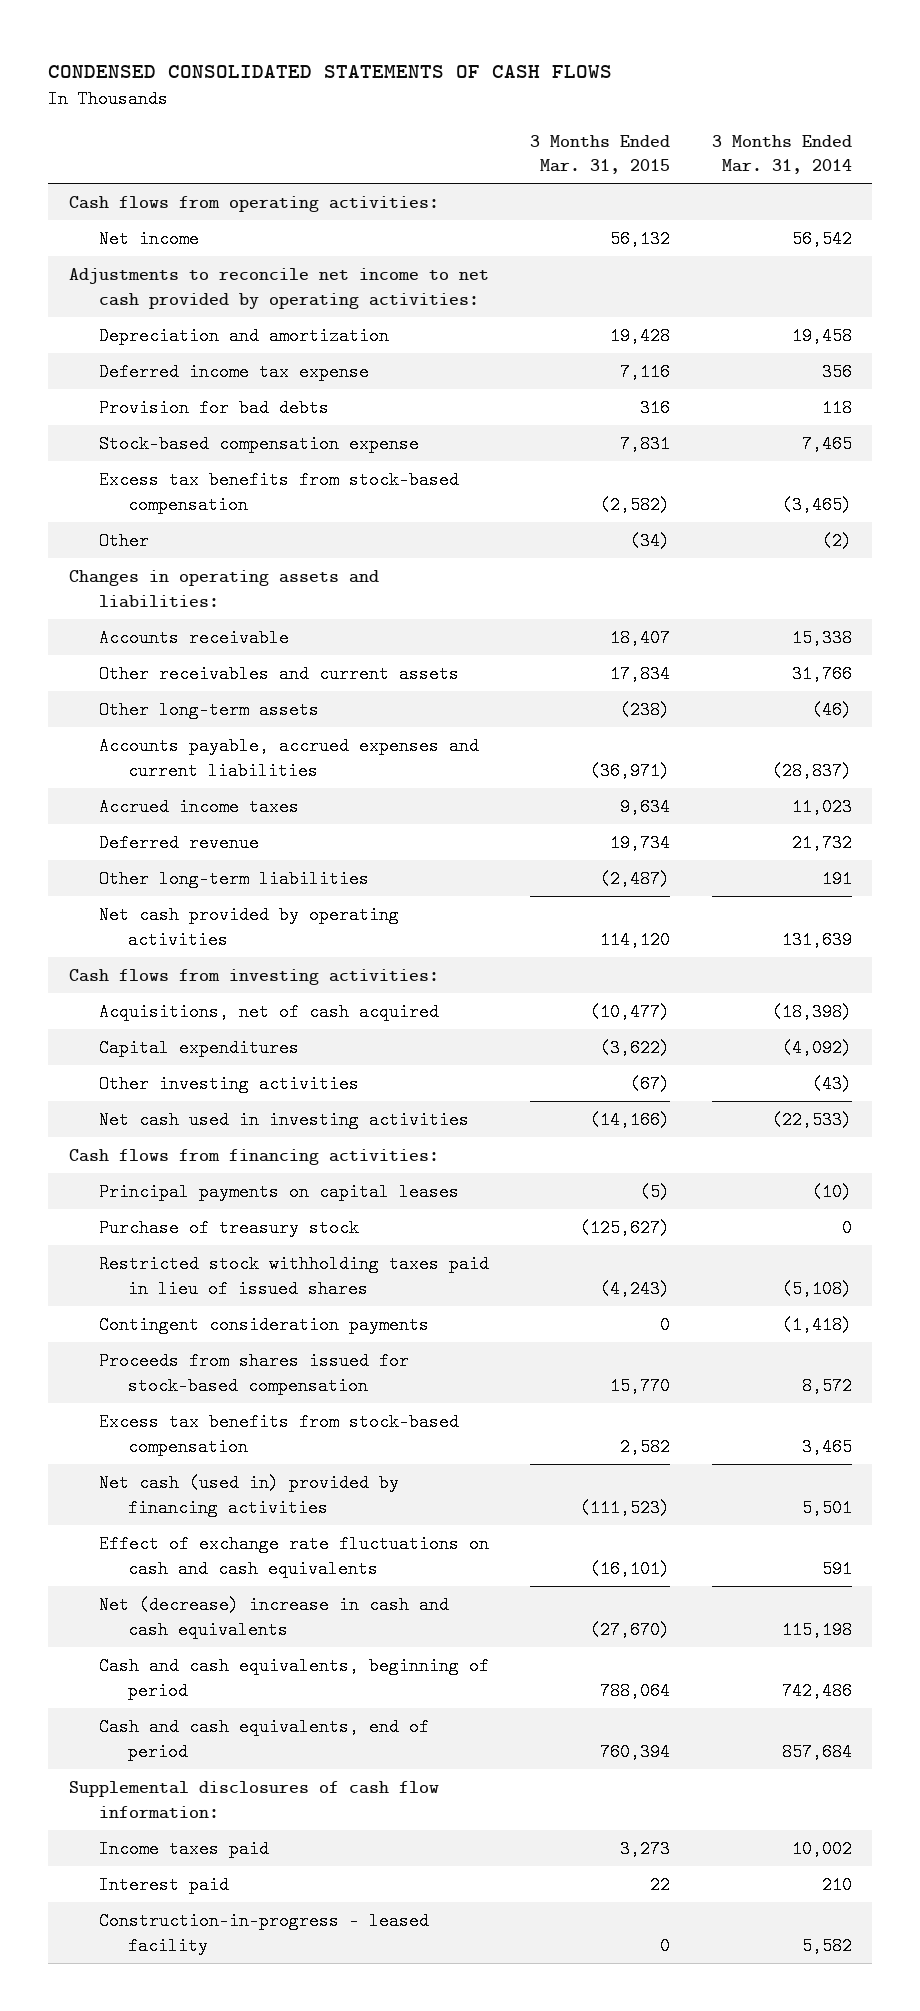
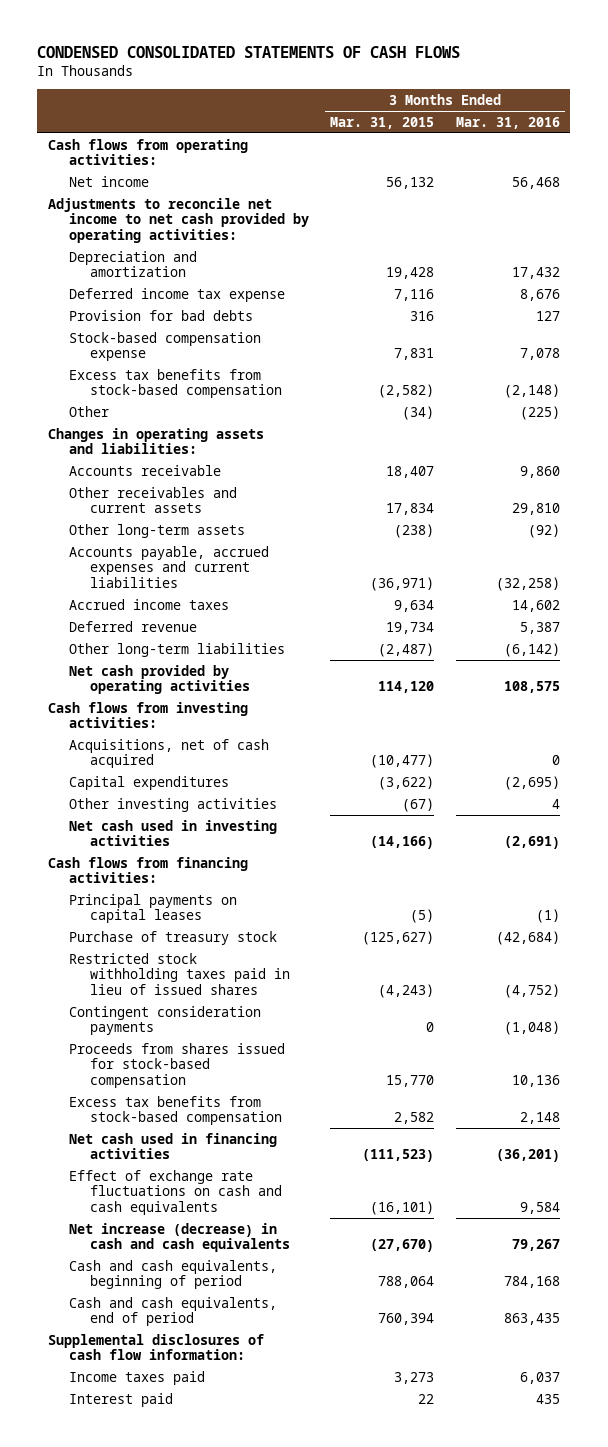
[711,134,852,175] 3 Months Ended Mar. 31, 2014 -> none
none -> [455,116,560,129] Mar. 31, 2016
[98,1473,399,1517] Net cash (used in) provided by financing activities -> [68,1132,277,1160] Net cash used in financing activities
[98,1595,449,1639] Net (decrease) increase in cash and cash equivalents -> [68,1222,290,1253] Net increase (decrease) in cash and cash equivalents
[98,1911,429,1955] Construction-in-progress - leased facility -> none

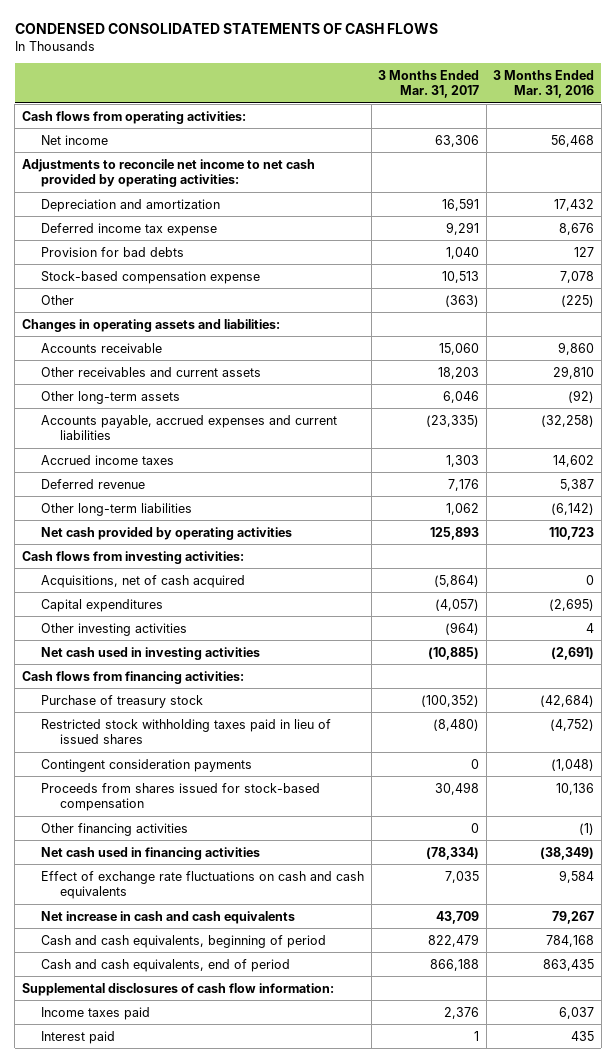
[330,116,435,129] Mar. 31, 2015 -> none
none -> [378,69,480,99] 3 Months Ended Mar. 31, 2017
[68,368,282,399] Excess tax benefits from stock-based compensation -> none
[503,681,560,694] 108,575 -> [549,526,595,540] 110,723
[68,893,237,924] Principal payments on capital leases -> none
[68,1095,282,1126] Excess tax benefits from stock-based compensation -> none
none -> [41,822,189,836] Other financing activities
[495,1149,560,1163] (36,201) -> [540,846,595,860] (38,349)
[68,1222,290,1253] Net increase (decrease) in cash and cash equivalents -> [41,910,296,924] Net increase in cash and cash equivalents

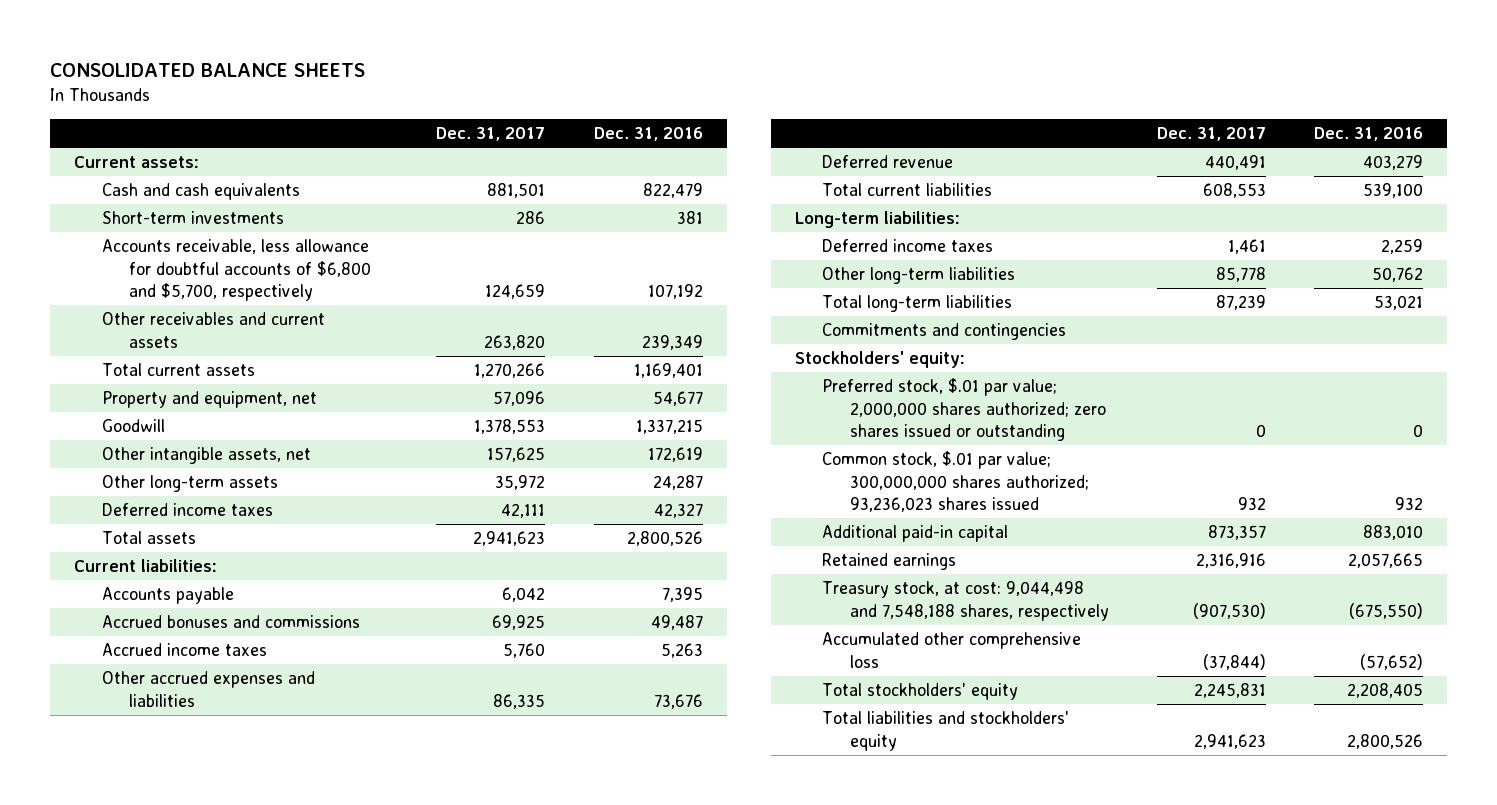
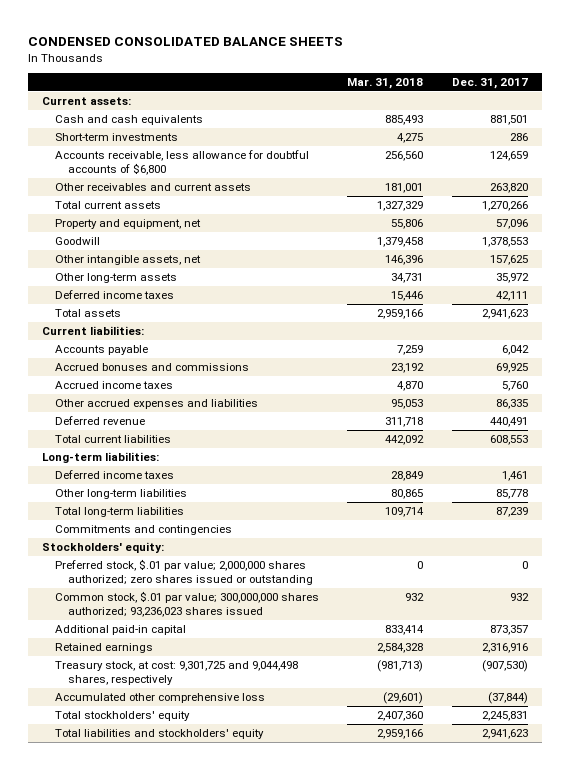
[50,63,366,78] CONSOLIDATED BALANCE SHEETS -> [27,36,343,46] CONDENSED CONSOLIDATED BALANCE SHEETS
[593,126,703,141] Dec. 31, 2016 -> none
none -> [347,78,424,90] Mar. 31, 2018
[101,239,372,301] Accounts receivable, less allowance for doubtful accounts of $6,800 and $5,700, respectively -> [54,150,309,176] Accounts receivable, less allowance for doubtful accounts of $6,800
[822,581,1109,621] Treasury stock, at cost: 9,044,498 and 7,548,188 shares, respectively -> [54,661,298,686] Treasury stock, at cost: 9,301,725 and 9,044,498 shares, respectively

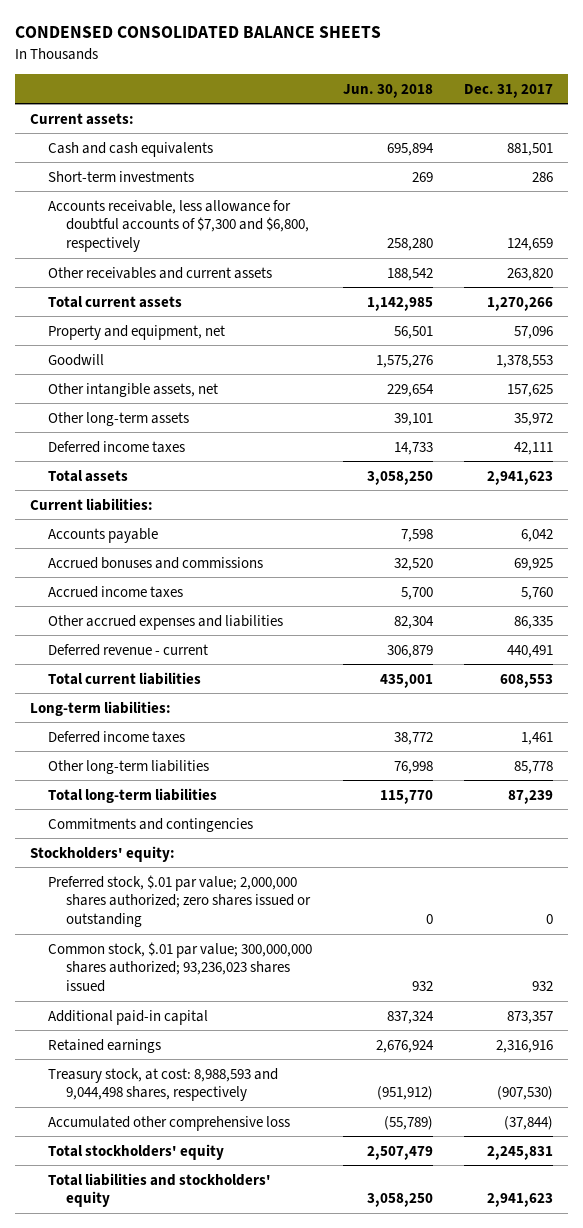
[347,78,424,90] Mar. 31, 2018 -> none
none -> [343,83,434,98] Jun. 30, 2018
[54,150,309,176] Accounts receivable, less allowance for doubtful accounts of $6,800 -> [48,199,309,253] Accounts receivable, less allowance for doubtful accounts of $7,300 and $6,800, respectively
[54,416,145,426] Deferred revenue -> [48,643,209,656] Deferred revenue - current
[54,661,298,686] Treasury stock, at cost: 9,301,725 and 9,044,498 shares, respectively -> [48,1067,279,1102] Treasury stock, at cost: 8,988,593 and 9,044,498 shares, respectively

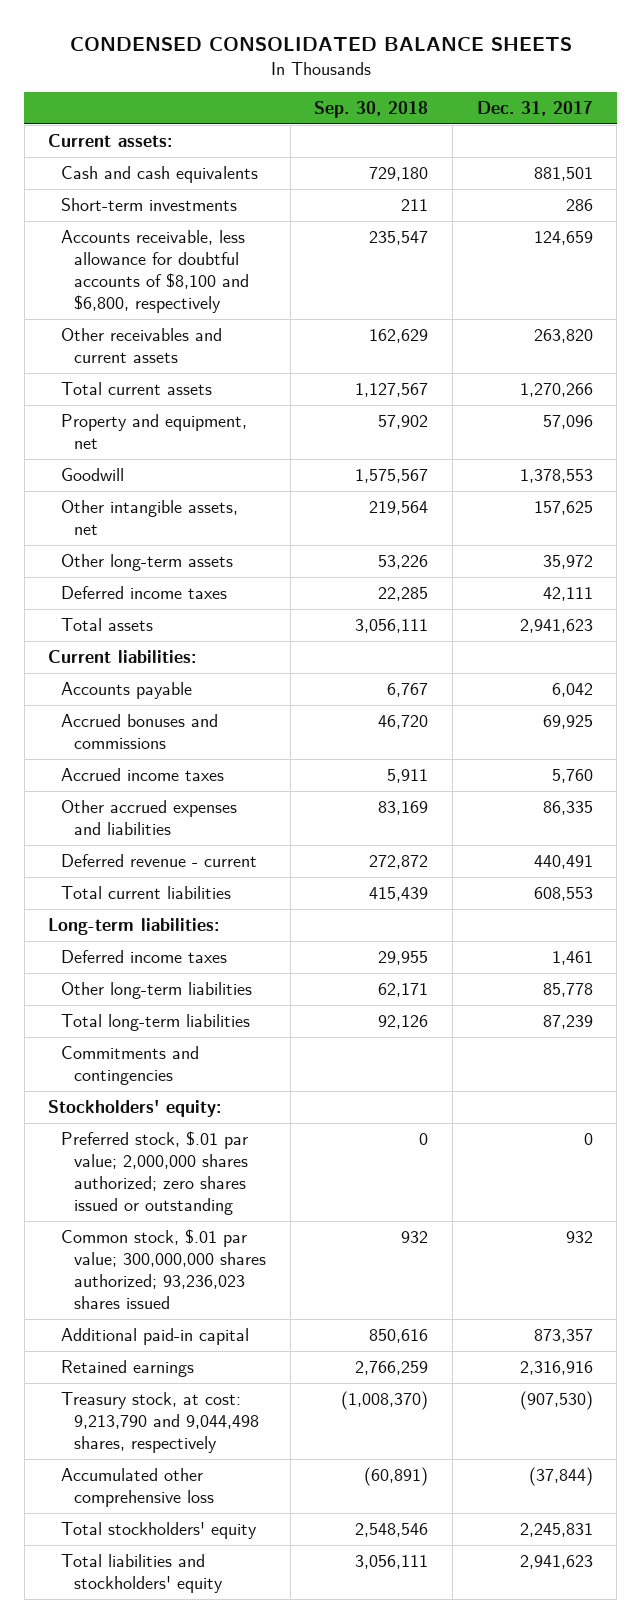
[343,83,434,98] Jun. 30, 2018 -> none
none -> [314,100,429,118] Sep. 30, 2018
[48,199,309,253] Accounts receivable, less allowance for doubtful accounts of $7,300 and $6,800, respectively -> [61,229,249,314] Accounts receivable, less allowance for doubtful accounts of $8,100 and $6,800, respectively
[48,1067,279,1102] Treasury stock, at cost: 8,988,593 and 9,044,498 shares, respectively -> [61,1391,259,1453] Treasury stock, at cost: 9,213,790 and 9,044,498 shares, respectively

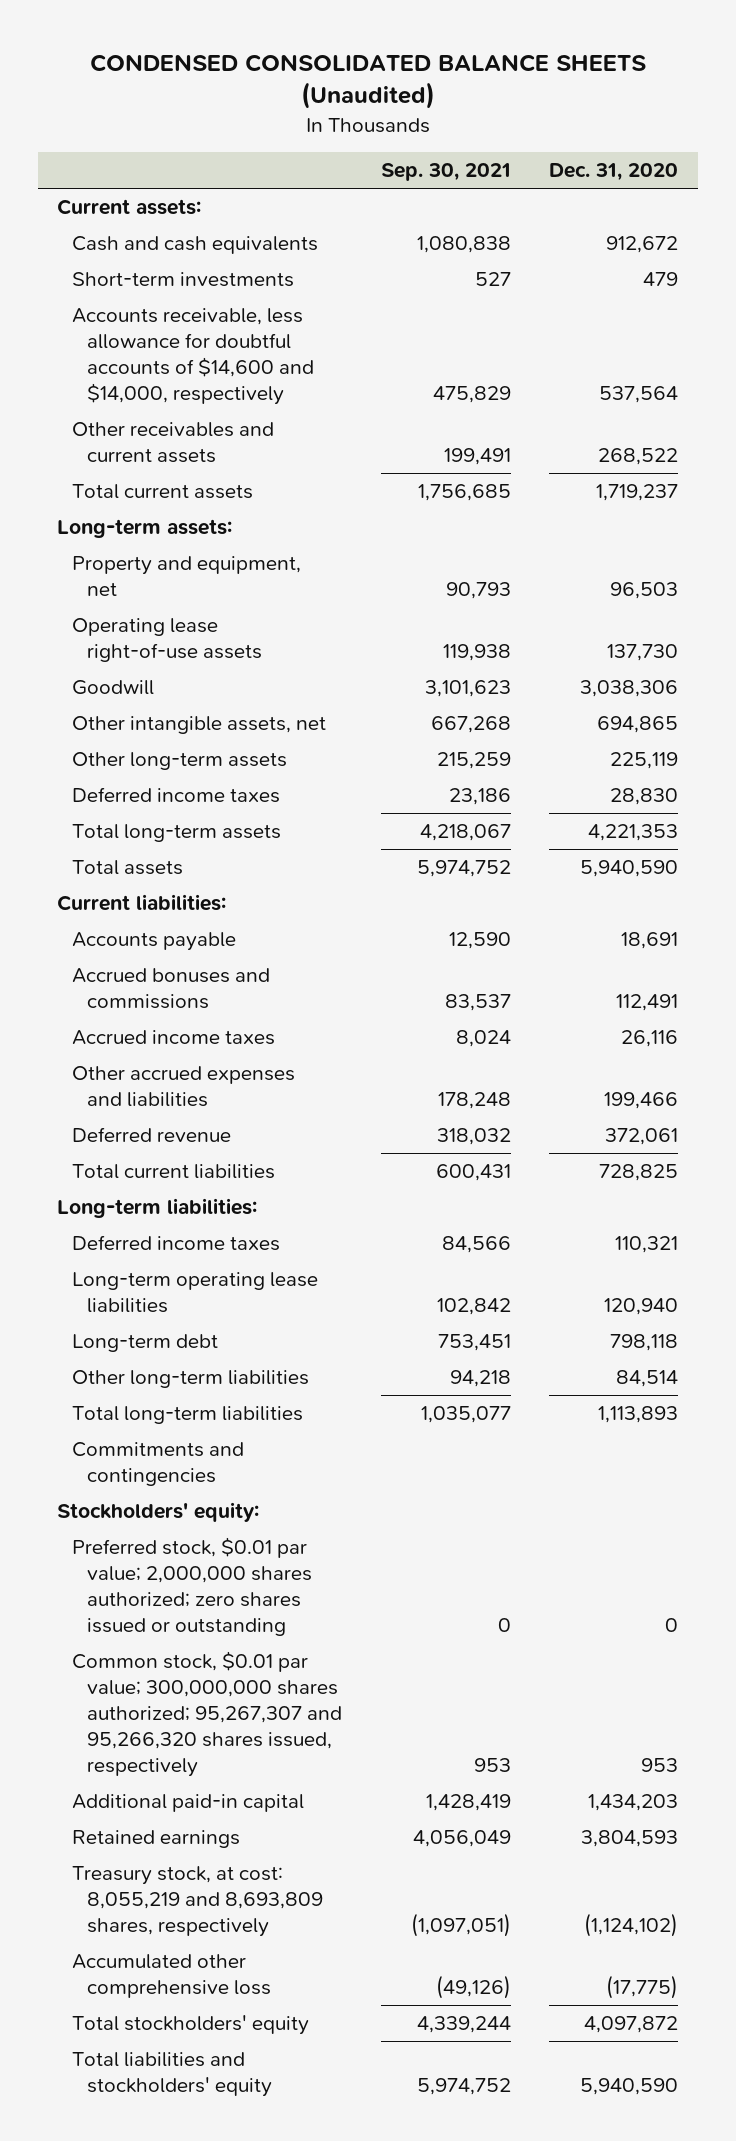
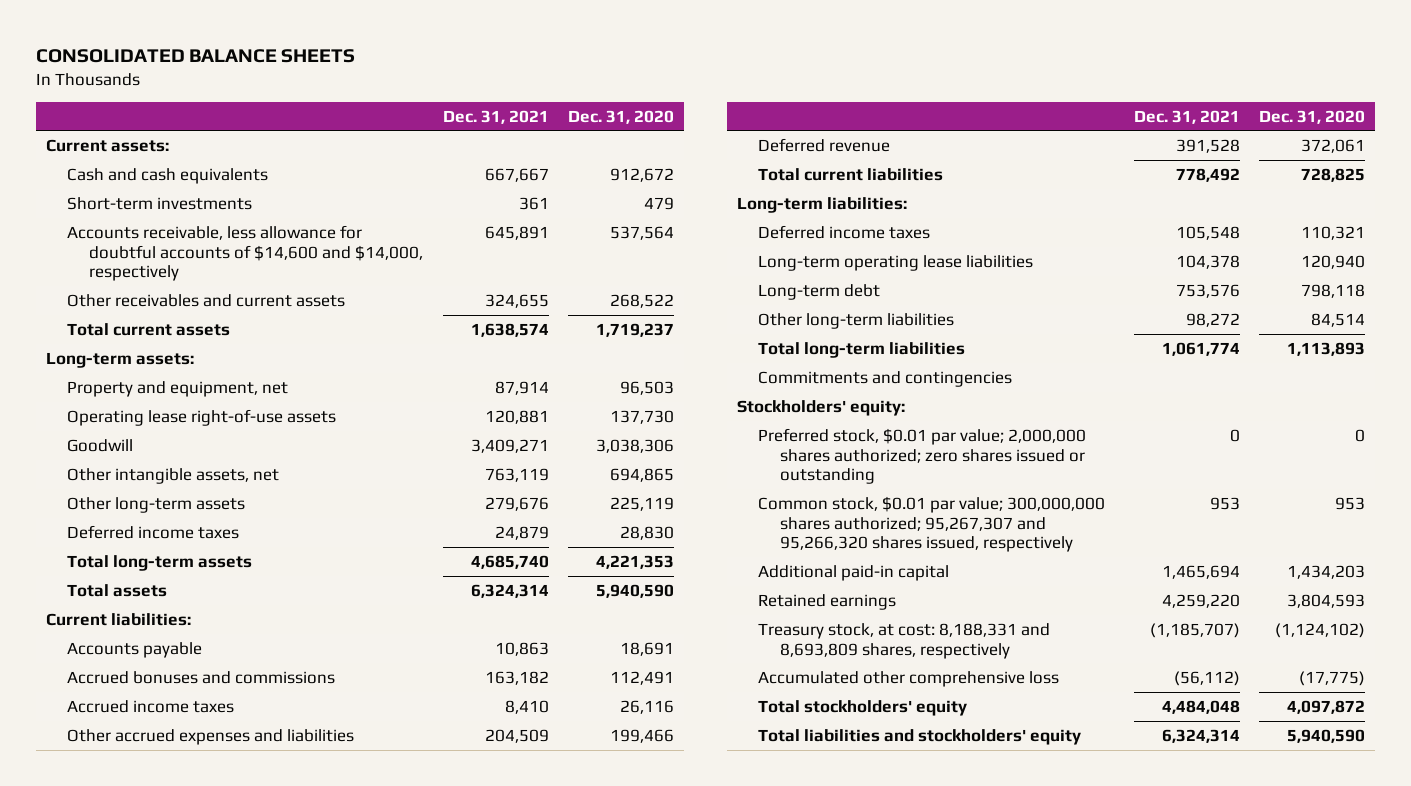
[89,53,646,110] CONDENSED CONSOLIDATED BALANCE SHEETS (Unaudited) -> [35,48,355,63] CONSOLIDATED BALANCE SHEETS
[380,163,511,182] Sep. 30, 2021 -> none
none -> [442,109,549,124] Dec. 31, 2021
[72,1865,324,1938] Treasury stock, at cost: 8,055,219 and 8,693,809 shares, respectively -> [758,622,1051,659] Treasury stock, at cost: 8,188,331 and 8,693,809 shares, respectively

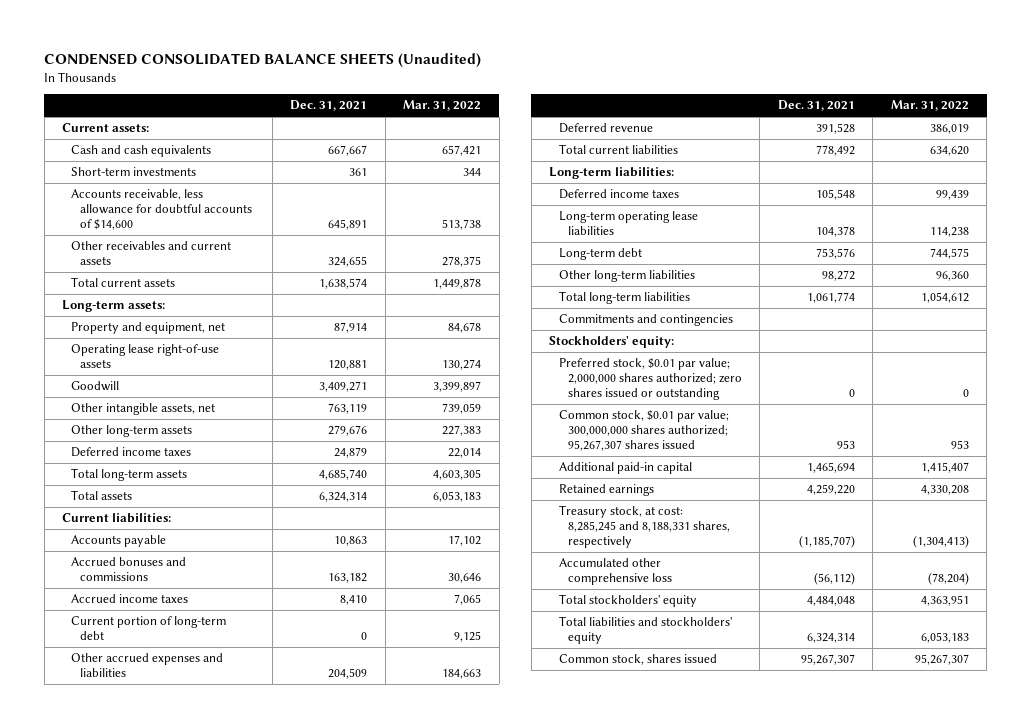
[35,48,355,63] CONSOLIDATED BALANCE SHEETS -> [44,53,482,69] CONDENSED CONSOLIDATED BALANCE SHEETS (Unaudited)
[568,109,675,124] Dec. 31, 2020 -> none
none -> [403,100,482,112] Mar. 31, 2022
[67,224,423,282] Accounts receivable, less allowance for doubtful accounts of $14,600 and $14,000, respectively -> [71,189,253,231] Accounts receivable, less allowance for doubtful accounts of $14,600
none -> [71,616,227,641] Current portion of long-term debt
[758,495,1106,553] Common stock, $0.01 par value; 300,000,000 shares authorized; 95,267,307 and 95,266,320 shares issued, respectively -> [558,410,729,452] Common stock, $0.01 par value; 300,000,000 shares authorized; 95,267,307 shares issued
[758,622,1051,659] Treasury stock, at cost: 8,188,331 and 8,693,809 shares, respectively -> [558,505,730,549] Treasury stock, at cost: 8,285,245 and 8,188,331 shares, respectively
none -> [558,654,717,666] Common stock, shares issued

